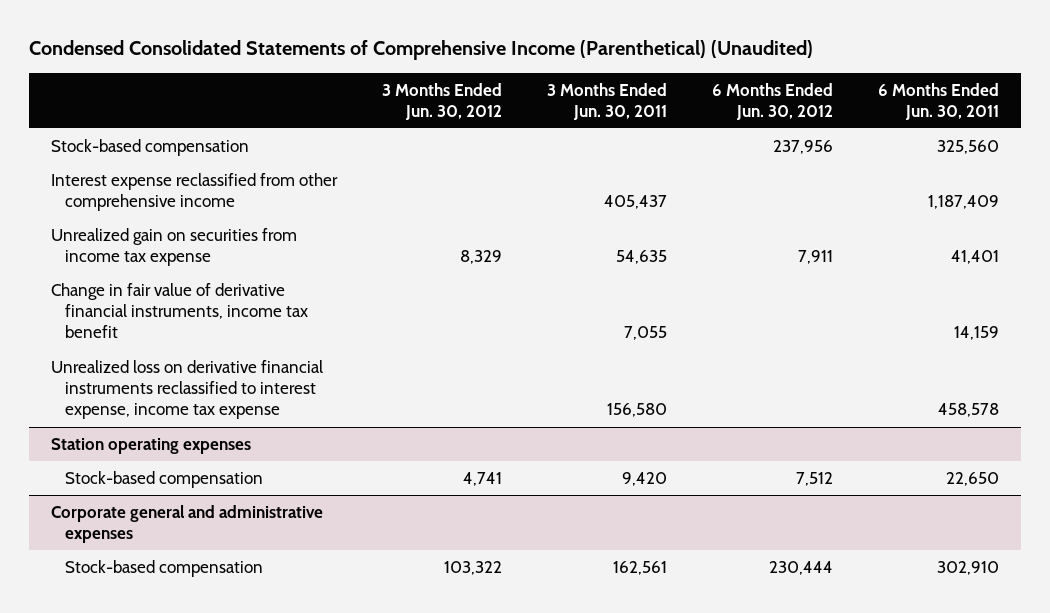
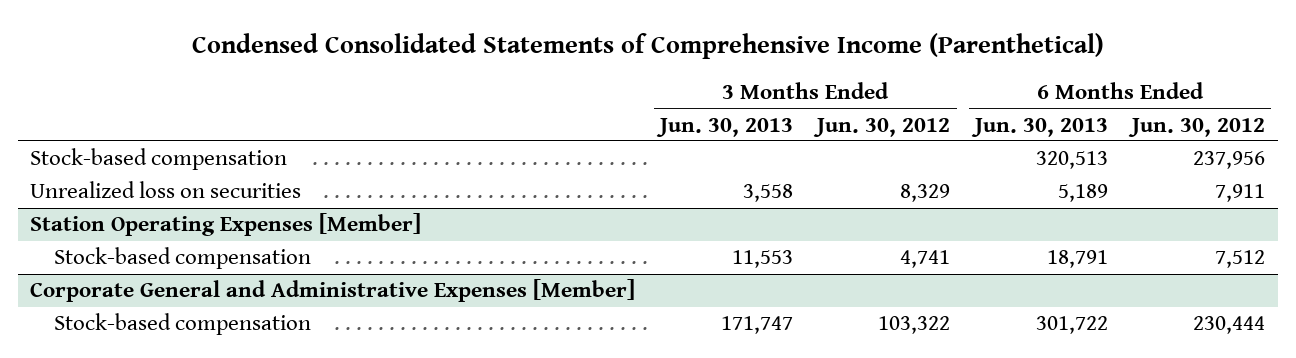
[28,40,813,61] Condensed Consolidated Statements of Comprehensive Income (Parenthetical) (Unaudited) -> [191,33,1104,60] Condensed Consolidated Statements of Comprehensive Income (Parenthetical)
[547,82,668,120] 3 Months Ended Jun. 30, 2011 -> none
[877,82,999,120] 6 Months Ended Jun. 30, 2011 -> none
none -> [655,117,793,137] Jun. 30, 2013
none -> [970,117,1108,137] Jun. 30, 2013
[51,173,339,212] Interest expense reclassified from other comprehensive income -> none
[51,283,308,339] Change in fair value of derivative financial instruments, income tax benefit -> none
[51,360,324,420] Unrealized loss on derivative financial instruments reclassified to interest expense, income tax expense -> none
[51,228,298,267] Unrealized gain on securities from income tax expense -> [30,181,302,199] Unrealized loss on securities
[51,438,252,455] Station operating expenses -> [30,213,422,237] Station Operating Expenses [Member]
[51,505,324,544] Corporate general and administrative expenses -> [30,279,636,303] Corporate General and Administrative Expenses [Member]

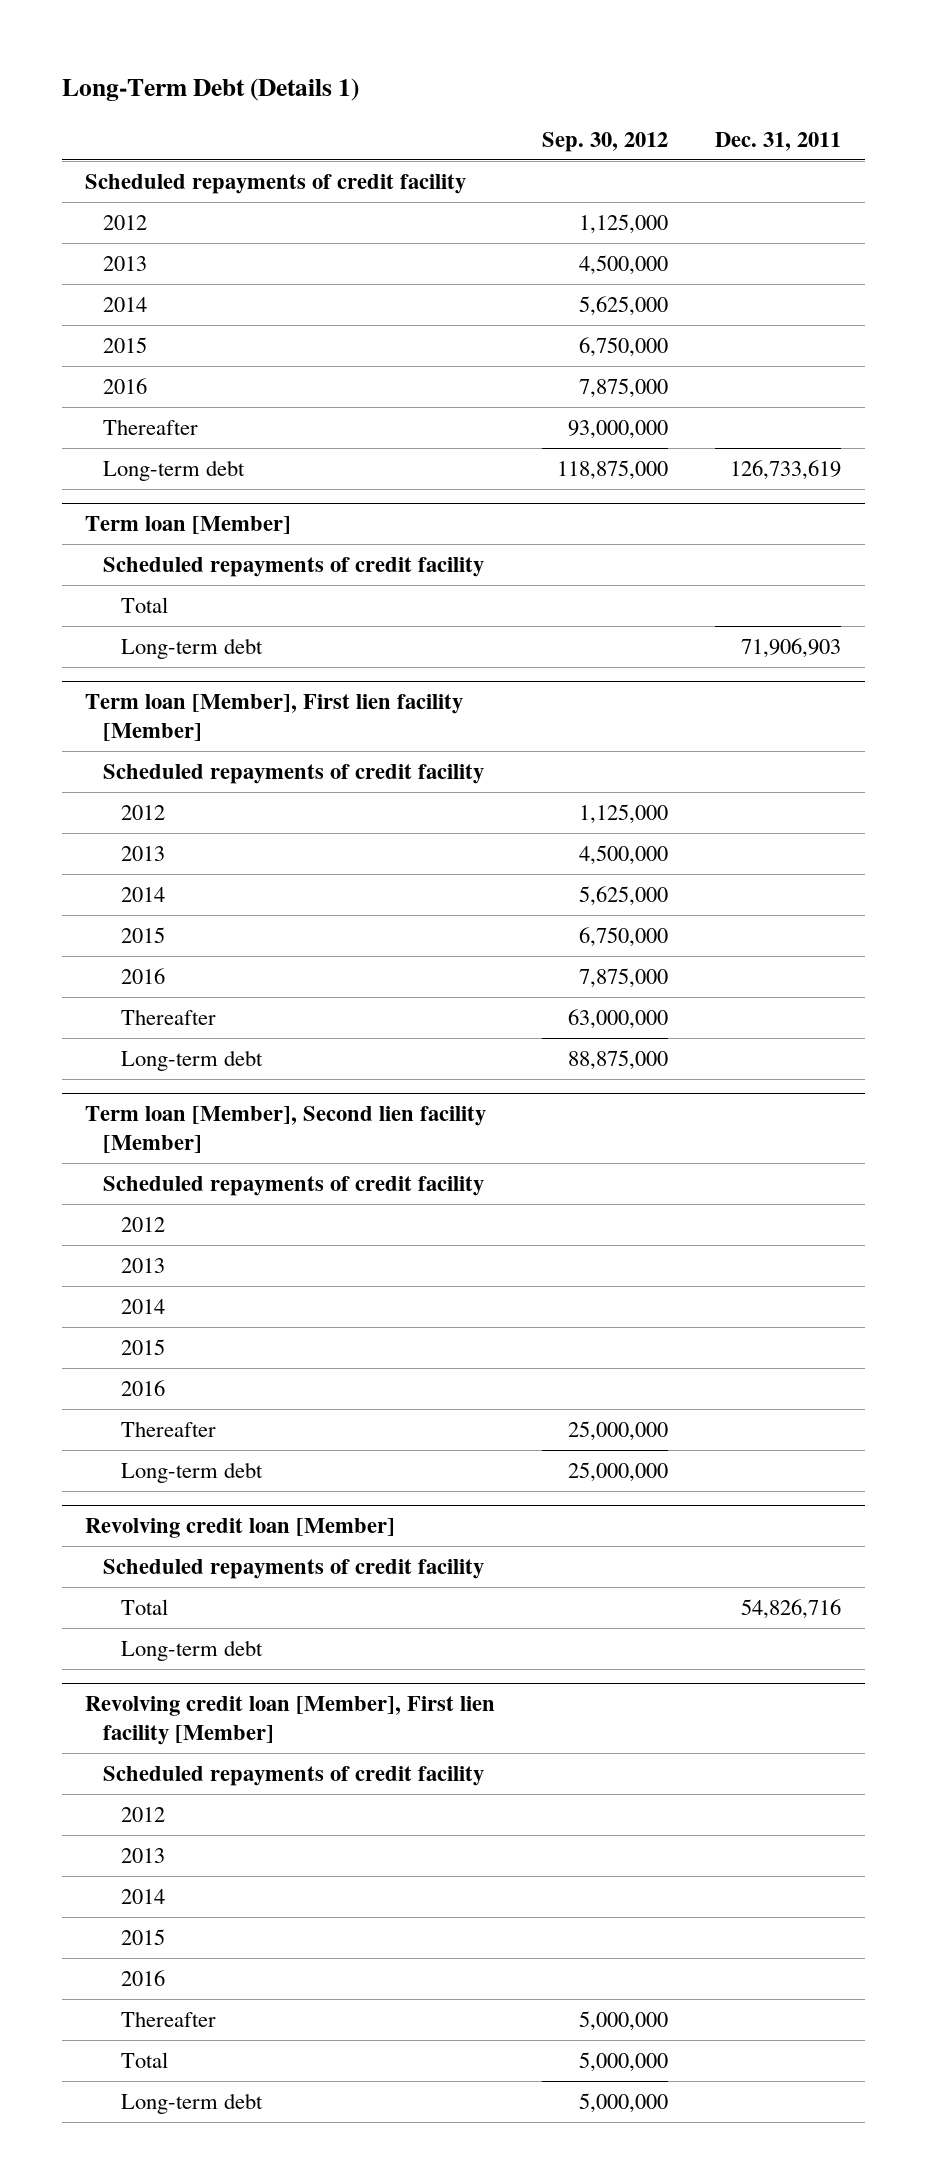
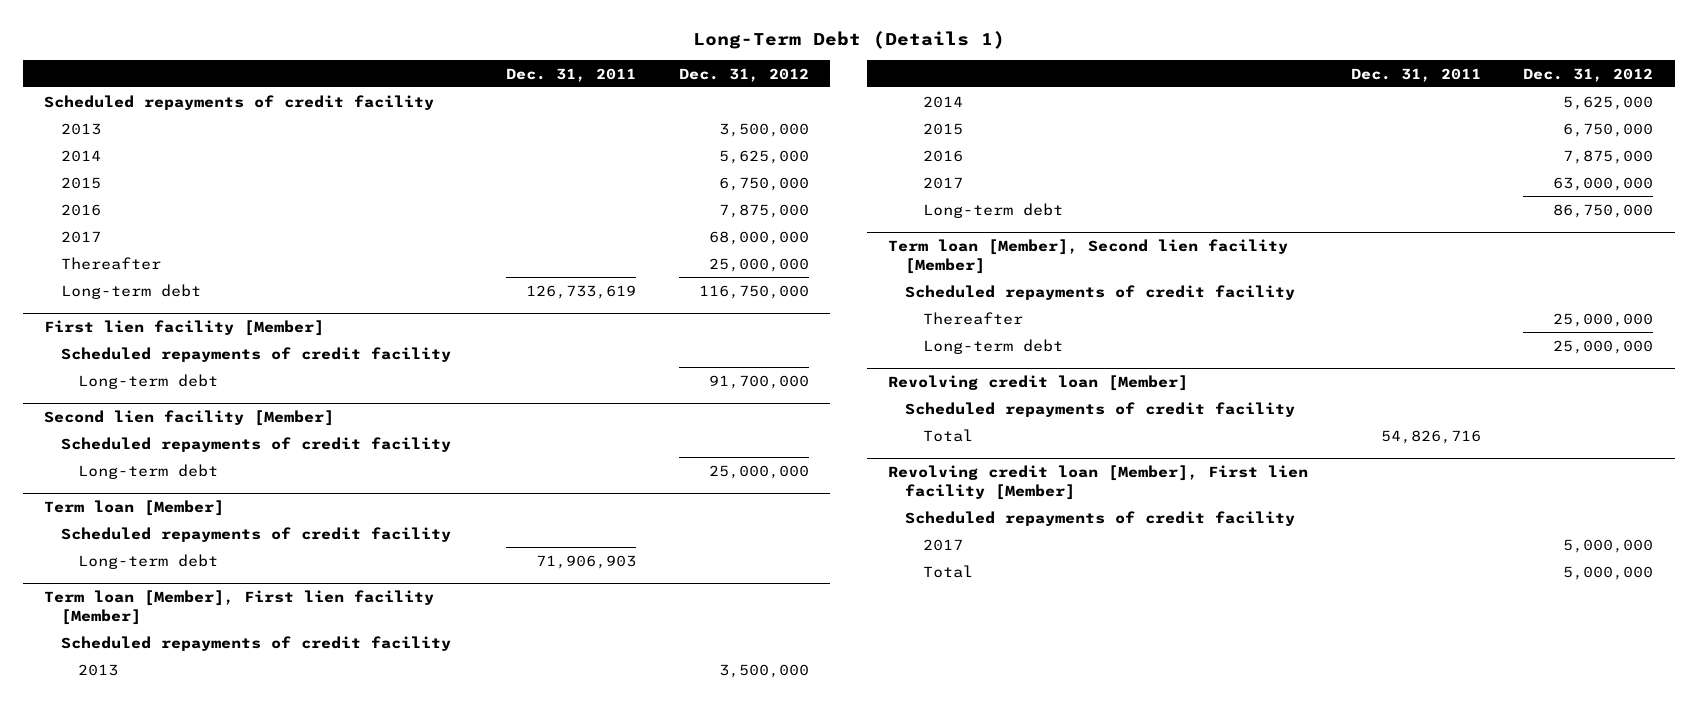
[542,131,669,152] Sep. 30, 2012 -> none
none -> [678,67,809,82] Dec. 31, 2012
[103,214,148,230] 2012 -> none
none -> [61,230,102,243] 2017
none -> [43,319,324,336] First lien facility [Member]
none -> [61,346,452,362] Scheduled repayments of credit facility
none -> [78,373,219,389] Long-term debt
none -> [43,409,334,426] Second lien facility [Member]
none -> [61,436,452,452] Scheduled repayments of credit facility
none -> [78,463,219,479] Long-term debt
[120,596,168,613] Total -> none
[120,804,165,820] 2012 -> none
[120,1008,216,1025] Thereafter -> none
none -> [922,176,963,189] 2017
[120,1216,165,1232] 2012 -> none
[120,1257,165,1273] 2013 -> none
[120,1298,165,1314] 2014 -> none
[120,1338,165,1355] 2015 -> none
[120,1379,165,1396] 2016 -> none
[120,1639,263,1661] Long-term debt -> none
[120,1806,165,1822] 2012 -> none
[120,1847,165,1863] 2013 -> none
[120,1888,165,1904] 2014 -> none
[120,1928,165,1945] 2015 -> none
[120,2010,216,2027] Thereafter -> none
[120,1969,165,1986] 2016 -> [922,538,963,551] 2017
[120,2092,263,2114] Long-term debt -> none

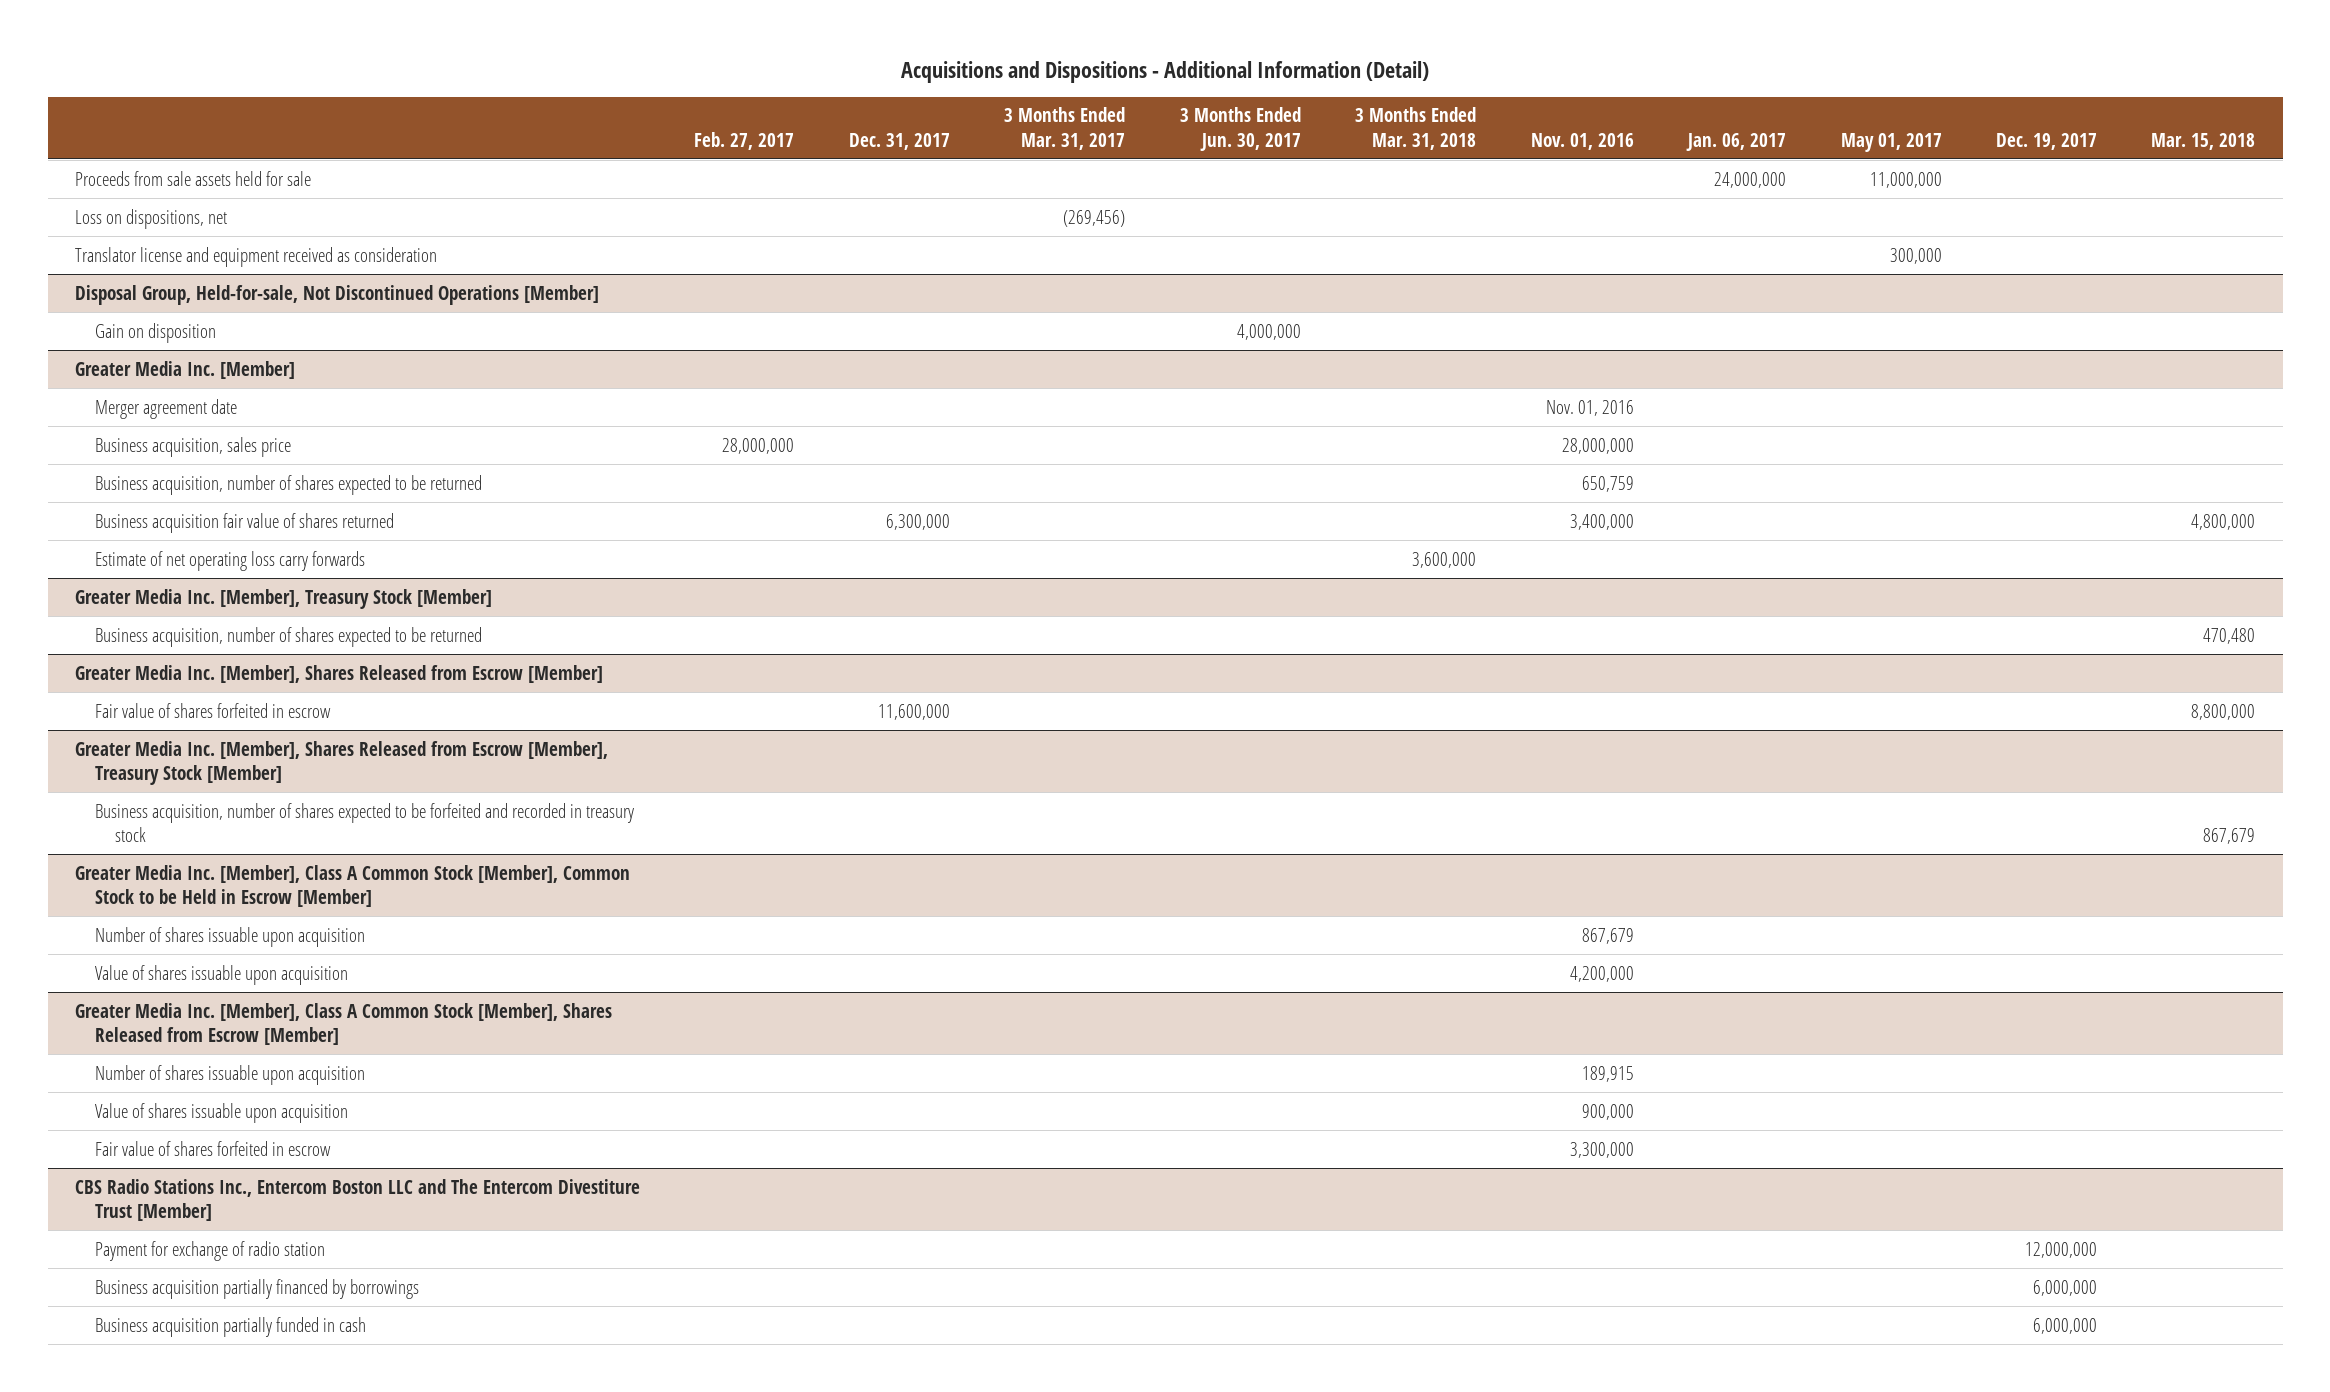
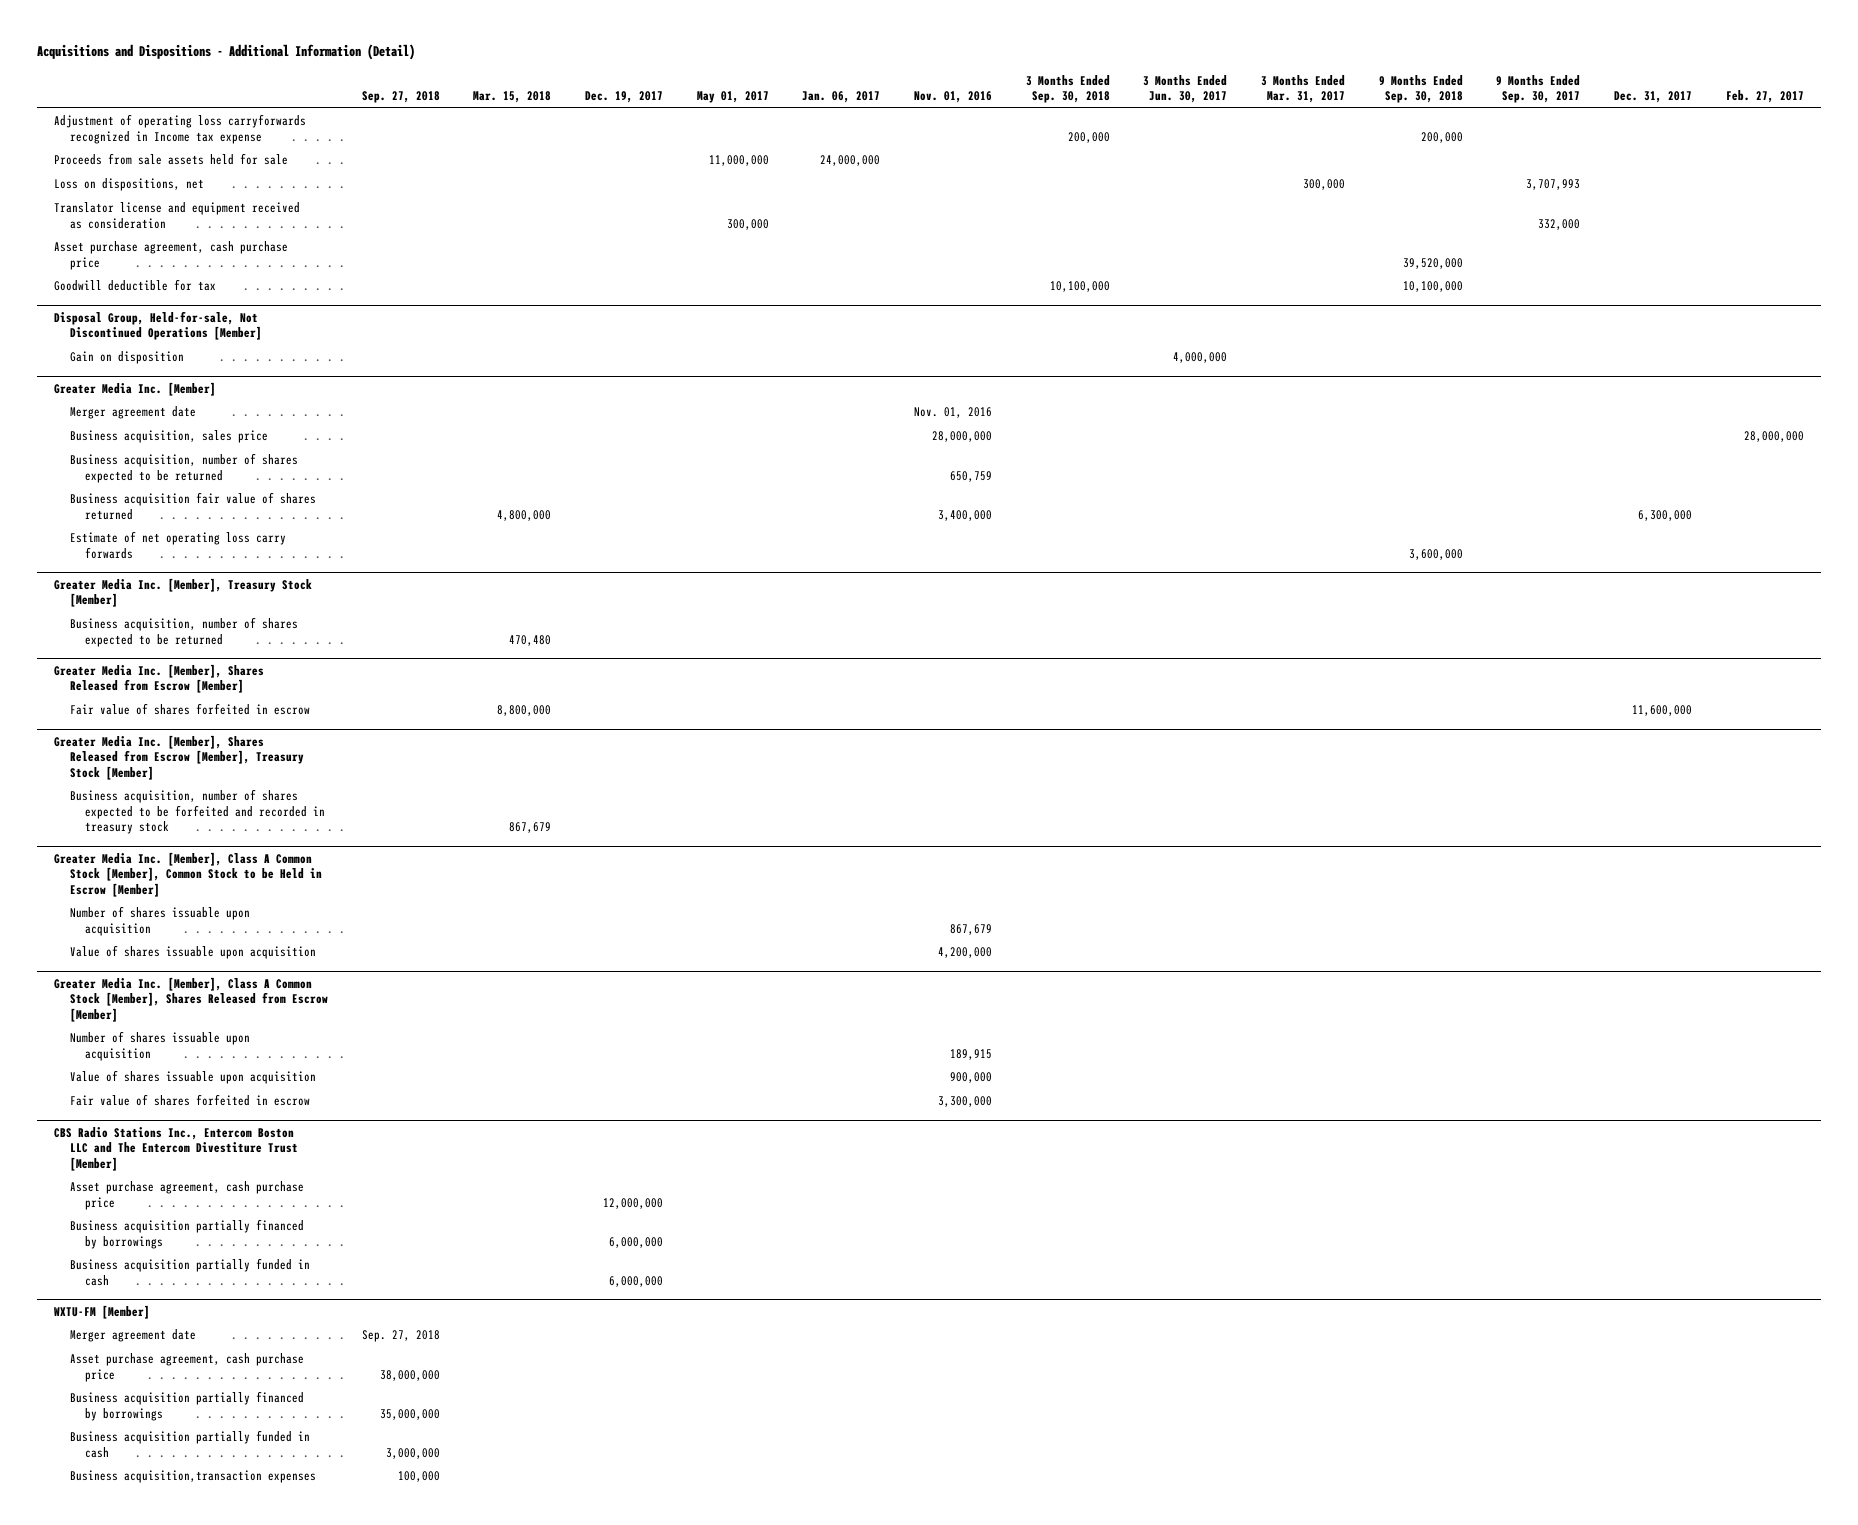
[1355,107,1477,150] 3 Months Ended Mar. 31, 2018 -> none
none -> [361,91,440,104] Sep. 27, 2018
none -> [1025,74,1110,104] 3 Months Ended Sep. 30, 2018
none -> [1378,74,1463,104] 9 Months Ended Sep. 30, 2018
none -> [1496,74,1581,104] 9 Months Ended Sep. 30, 2017
none -> [54,114,307,144] Adjustment of operating loss carryforwards recognized in Income tax expense
[1063,209,1126,227] (269,456) -> [1303,179,1346,191] 300,000
none -> [54,241,289,270] Asset purchase agreement, cash purchase price
none -> [54,279,217,292] Goodwill deductible for tax
[94,1240,325,1261] Payment for exchange of radio station -> [69,1181,304,1210] Asset purchase agreement, cash purchase price
none -> [54,1304,151,1319] WXTU-FM [Member]
none -> [69,1329,196,1343] Merger agreement date
none -> [69,1353,304,1382] Asset purchase agreement, cash purchase price
none -> [69,1391,304,1421] Business acquisition partially financed by borrowings
none -> [69,1430,310,1458] Business acquisition partially funded in cash
none -> [69,1470,316,1484] Business acquisition,transaction expenses

